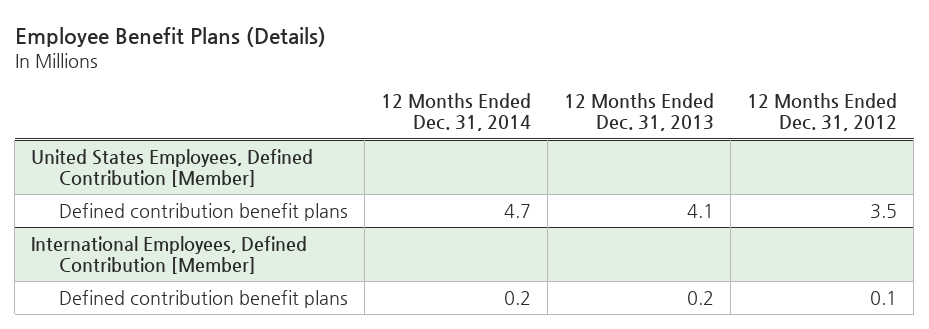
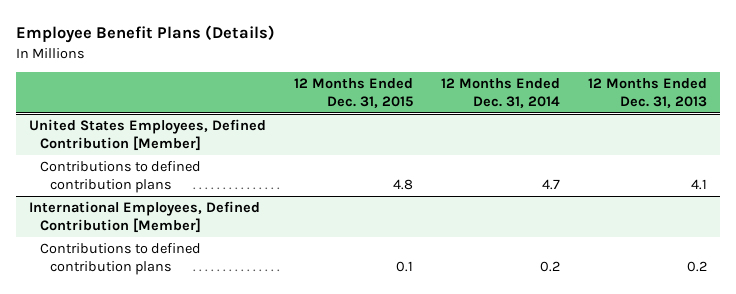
[747,93,898,132] 12 Months Ended Dec. 31, 2012 -> none
none -> [294,78,414,108] 12 Months Ended Dec. 31, 2015
[58,202,348,221] Defined contribution benefit plans -> [39,161,201,193] Contributions to defined contribution plans
[58,289,348,308] Defined contribution benefit plans -> [39,243,201,275] Contributions to defined contribution plans

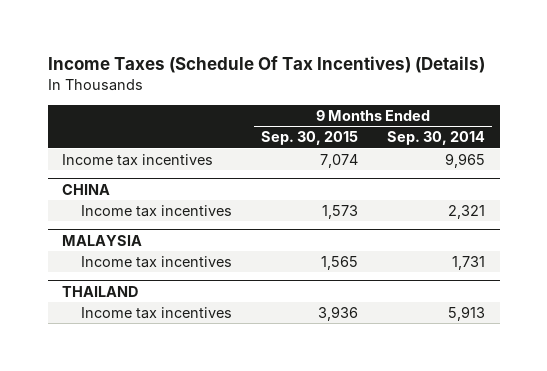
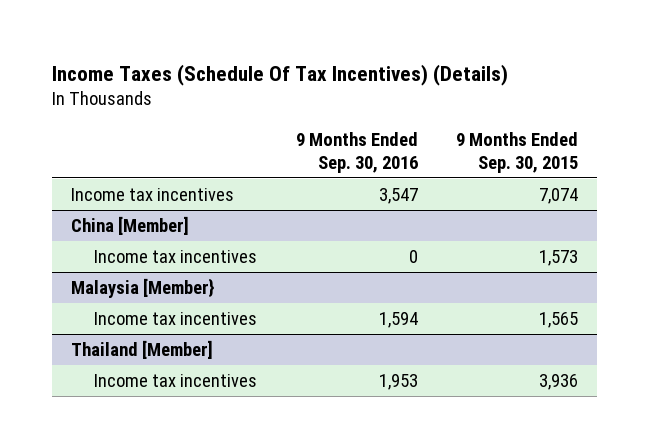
[387,131,486,146] Sep. 30, 2014 -> none
none -> [295,131,418,173] 9 Months Ended Sep. 30, 2016
[62,183,111,195] CHINA -> [71,215,190,235] China [Member]
[62,234,143,246] MALAYSIA -> [71,277,215,298] Malaysia [Member}
[62,285,139,297] THAILAND -> [71,339,214,359] Thailand [Member]

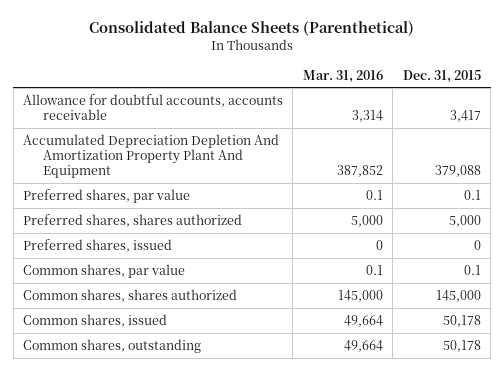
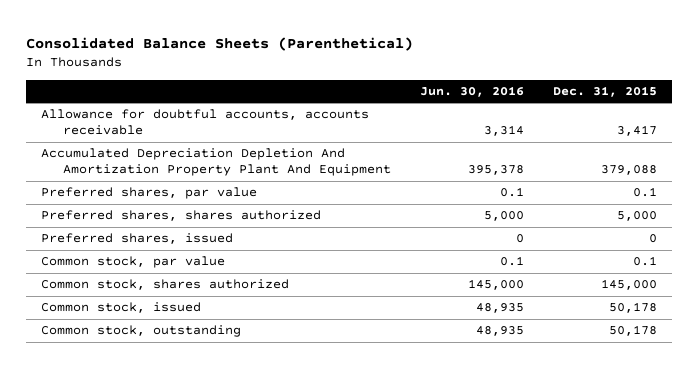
[302,69,383,83] Mar. 31, 2016 -> none
none -> [419,85,524,97] Jun. 30, 2016
[22,264,185,279] Common shares, par value -> [41,256,226,269] Common stock, par value
[22,289,237,303] Common shares, shares authorized -> [41,279,290,291] Common stock, shares authorized
[22,314,167,328] Common shares, issued -> [41,302,202,314] Common stock, issued
[22,339,201,354] Common shares, outstanding -> [41,325,242,338] Common stock, outstanding

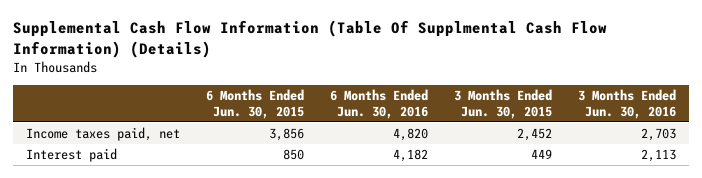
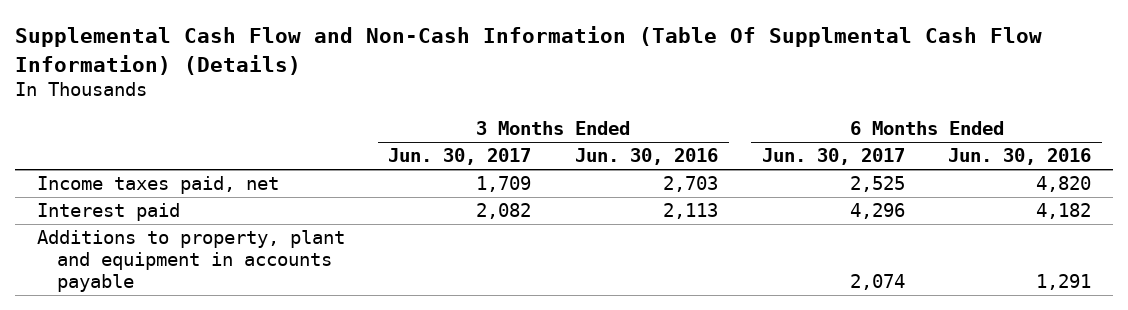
[12,20,607,58] Supplemental Cash Flow Information (Table Of Supplmental Cash Flow Information) (Details) -> [15,26,1043,75] Supplemental Cash Flow and Non-Cash Information (Table Of Supplmental Cash Flow Information) (Details)
[205,88,304,119] 6 Months Ended Jun. 30, 2015 -> none
[453,88,552,119] 3 Months Ended Jun. 30, 2015 -> none
none -> [388,148,532,166] Jun. 30, 2017
none -> [761,148,905,166] Jun. 30, 2017
none -> [36,230,345,292] Additions to property, plant and equipment in accounts payable

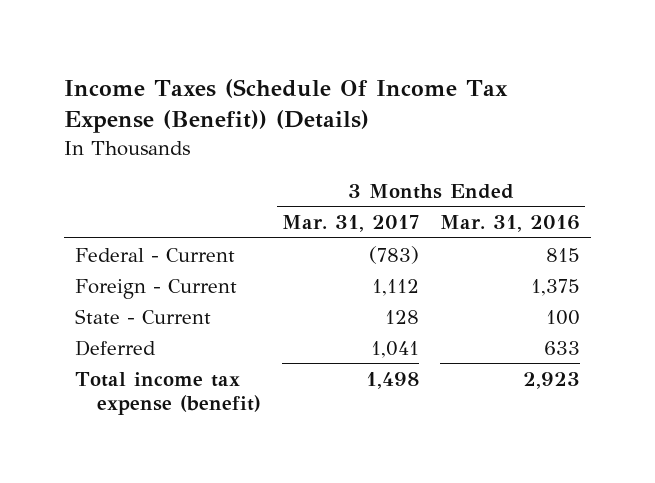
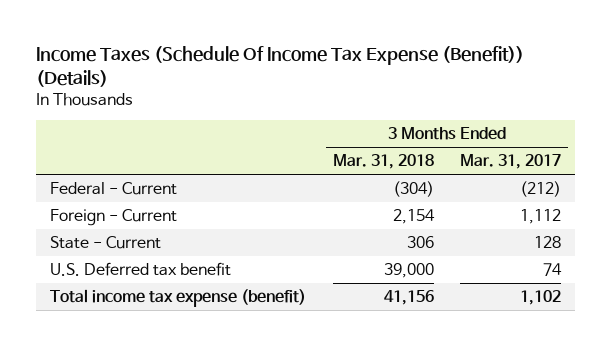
[440,215,581,233] Mar. 31, 2016 -> none
none -> [332,154,434,170] Mar. 31, 2018
[369,245,420,264] (783) -> [520,181,562,198] (212)
[74,339,156,356] Deferred -> [49,262,231,277] U.S. Deferred tax benefit
[371,340,420,358] 1,041 -> [543,263,563,277] 74
[366,371,420,389] 1,498 -> [520,290,562,306] 1,102

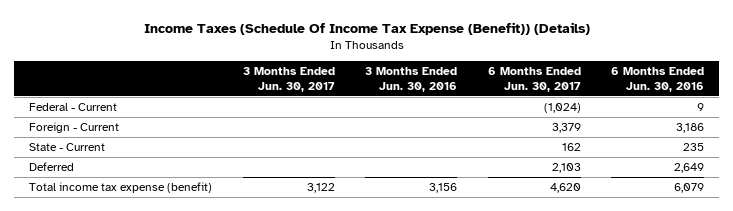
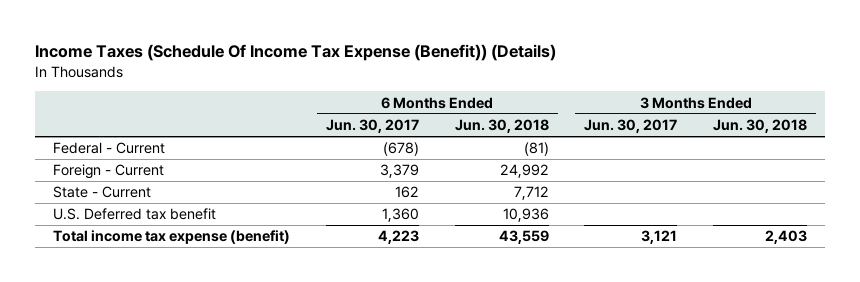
[365,67,458,92] 3 Months Ended Jun. 30, 2016 -> none
[611,67,705,92] 6 Months Ended Jun. 30, 2016 -> none
none -> [454,119,549,134] Jun. 30, 2018
none -> [713,119,808,134] Jun. 30, 2018
[543,103,581,114] (1,024) -> [382,142,419,157] (678)
[29,162,75,172] Deferred -> [52,208,216,221] U.S. Deferred tax benefit
[551,163,581,174] 2,103 -> [381,208,419,223] 1,360
[306,183,335,194] 3,122 -> [641,230,678,245] 3,121
[549,183,581,194] 4,620 -> [377,230,419,245] 4,223

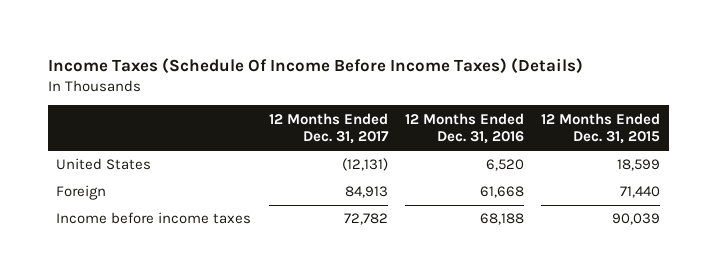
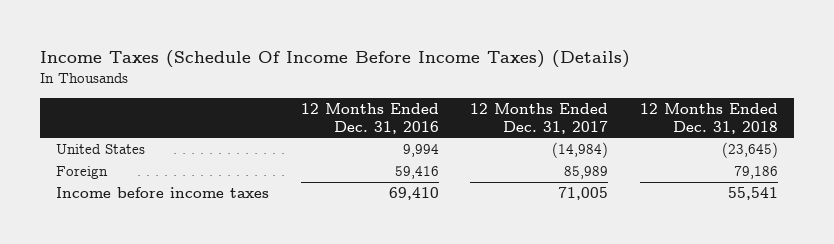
[541,112,661,145] 12 Months Ended Dec. 31, 2015 -> none
none -> [640,103,779,134] 12 Months Ended Dec. 31, 2018
[341,158,388,172] (12,131) -> [552,142,609,159] (14,984)
[486,159,525,172] 6,520 -> [402,144,439,158] 9,994
[344,186,388,199] 84,913 -> [564,166,609,180] 85,989
[480,186,525,199] 61,668 -> [394,166,439,180] 59,416
[343,213,388,226] 72,782 -> [558,187,609,201] 71,005
[480,213,525,226] 68,188 -> [388,187,439,201] 69,410

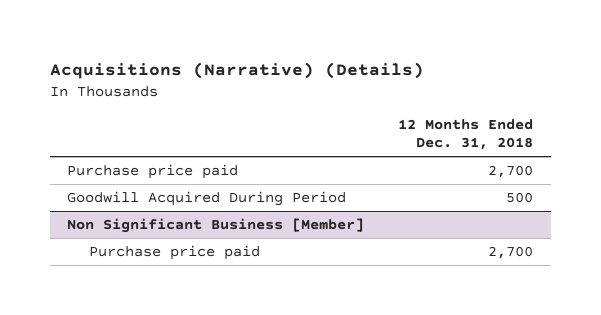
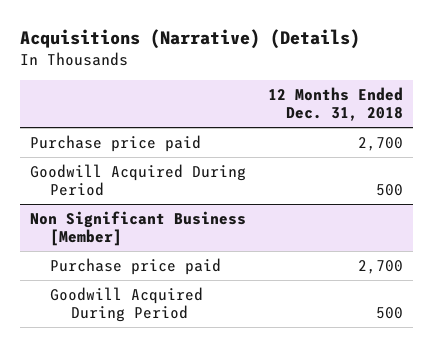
none -> [50,286,204,322] Goodwill Acquired During Period

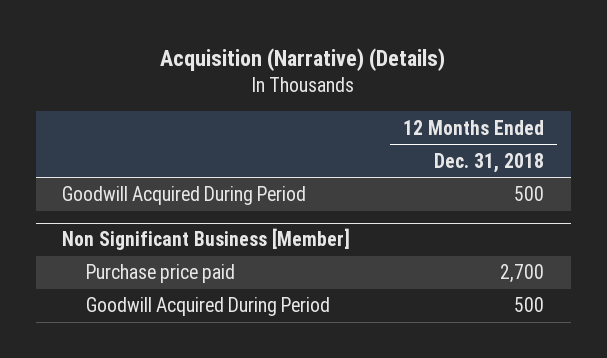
[19,28,360,49] Acquisitions (Narrative) (Details) -> [160,47,446,71] Acquisition (Narrative) (Details)
[30,134,202,152] Purchase price paid -> none

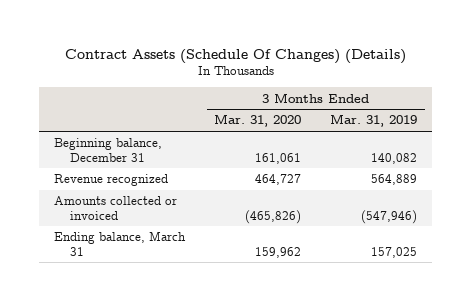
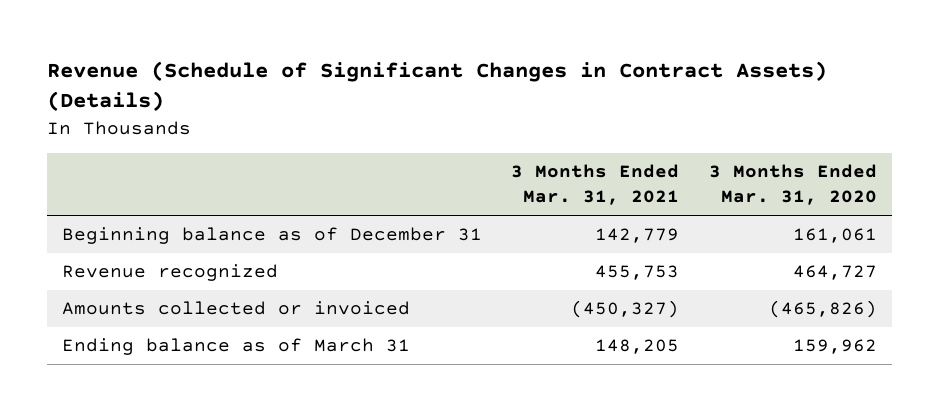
[64,48,406,64] Contract Assets (Schedule Of Changes) (Details) -> [47,61,828,112] Revenue (Schedule of Significant Changes in Contract Assets) (Details)
[330,114,418,128] Mar. 31, 2019 -> none
none -> [511,164,680,206] 3 Months Ended Mar. 31, 2021
[53,138,162,162] Beginning balance, December 31 -> [61,227,482,245] Beginning balance as of December 31
[53,231,186,256] Ending balance, March 31 -> [61,338,410,356] Ending balance as of March 31

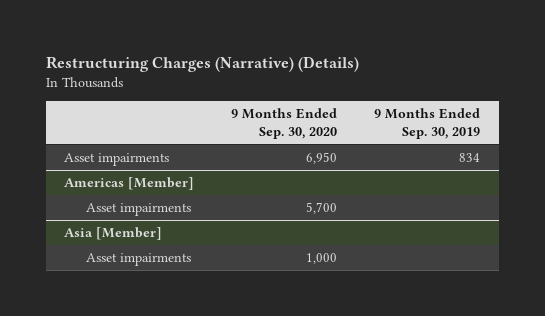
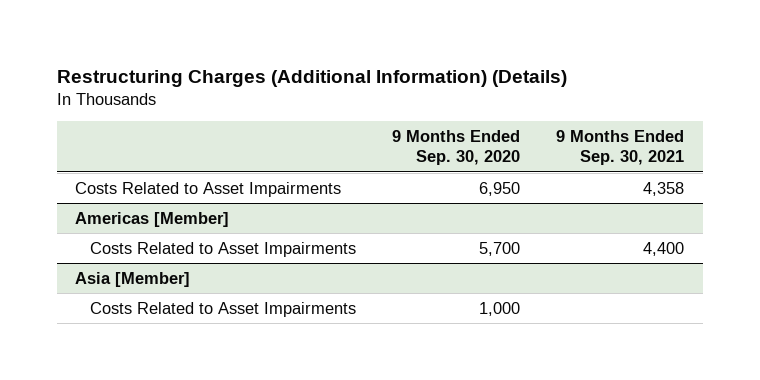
[46,55,360,72] Restructuring Charges (Narrative) (Details) -> [57,69,568,87] Restructuring Charges (Additional Information) (Details)
[374,107,481,139] 9 Months Ended Sep. 30, 2019 -> none
none -> [556,129,685,166] 9 Months Ended Sep. 30, 2021
[64,153,170,167] Asset impairments -> [75,181,342,197] Costs Related to Asset Impairments
[86,203,192,217] Asset impairments -> [90,241,357,257] Costs Related to Asset Impairments
[86,253,192,267] Asset impairments -> [90,301,357,317] Costs Related to Asset Impairments

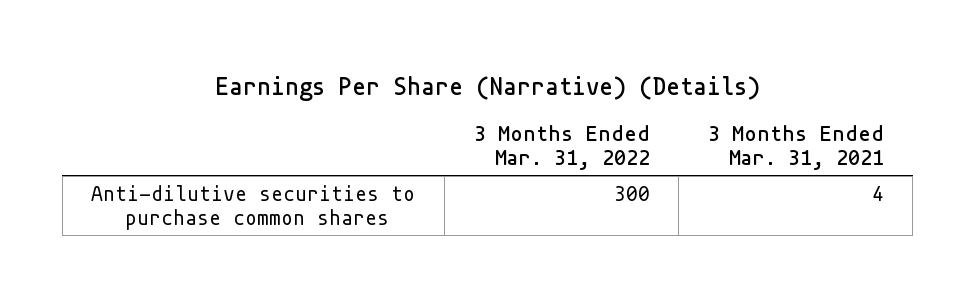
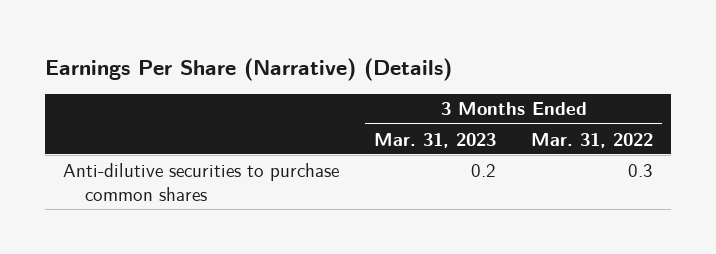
[707,124,884,171] 3 Months Ended Mar. 31, 2021 -> none
none -> [373,132,496,148] Mar. 31, 2023
[613,185,650,201] 300 -> [628,163,654,177] 0.3

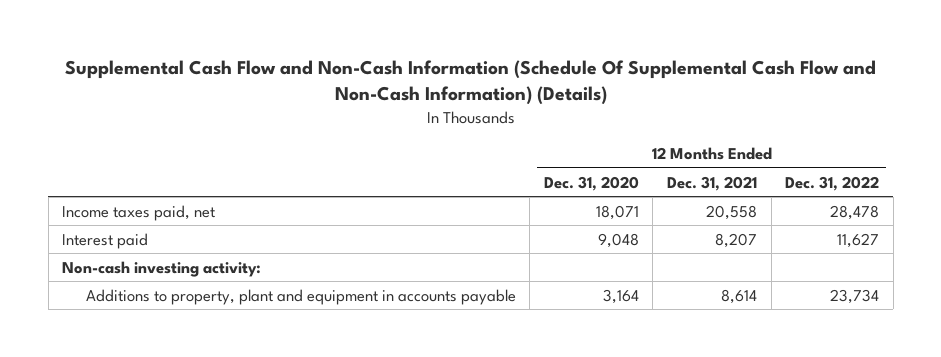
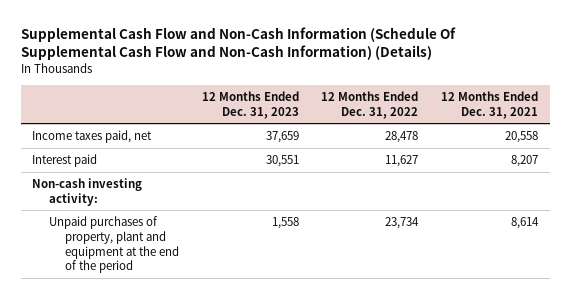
[543,175,639,191] Dec. 31, 2020 -> none
none -> [201,90,299,119] 12 Months Ended Dec. 31, 2023
[85,288,516,305] Additions to property, plant and equipment in accounts payable -> [48,216,179,274] Unpaid purchases of property, plant and equipment at the end of the period

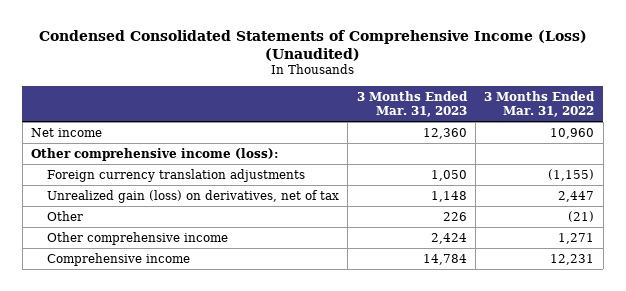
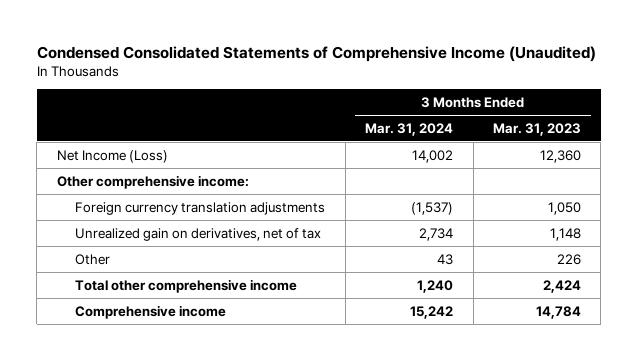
[38,29,587,61] Condensed Consolidated Statements of Comprehensive Income (Loss) (Unaudited) -> [36,45,596,62] Condensed Consolidated Statements of Comprehensive Income (Unaudited)
[484,90,596,118] 3 Months Ended Mar. 31, 2022 -> none
none -> [365,122,454,136] Mar. 31, 2024
[31,127,103,137] Net income -> [56,149,168,163] Net Income (Loss)
[31,147,279,161] Other comprehensive income (loss): -> [56,174,249,189] Other comprehensive income:
[46,189,339,203] Unrealized gain (loss) on derivatives, net of tax -> [75,227,322,241] Unrealized gain on derivatives, net of tax
[46,231,228,245] Other comprehensive income -> [75,278,298,293] Total other comprehensive income

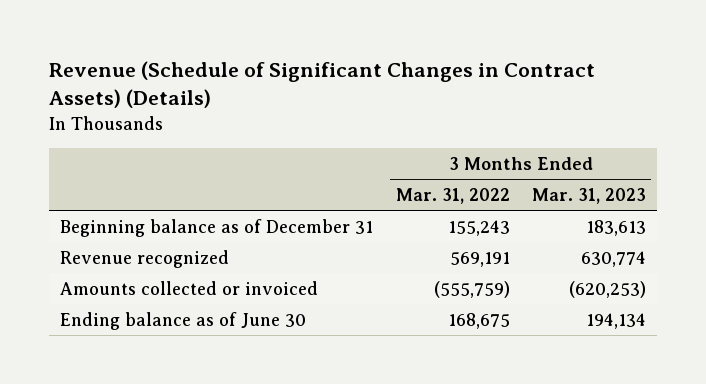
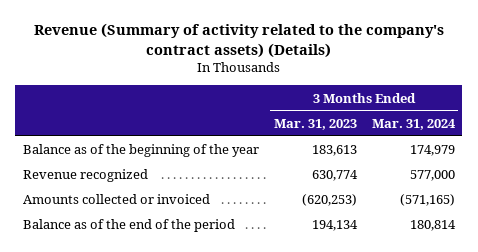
[49,61,596,109] Revenue (Schedule of Significant Changes in Contract Assets) (Details) -> [33,23,444,59] Revenue (Summary of activity related to the company's contract assets) (Details)
[395,188,510,205] Mar. 31, 2022 -> none
none -> [371,118,456,130] Mar. 31, 2024
[60,218,374,237] Beginning balance as of December 31 -> [22,144,259,158] Balance as of the beginning of the year
[60,311,307,330] Ending balance as of June 30 -> [22,219,235,233] Balance as of the end of the period

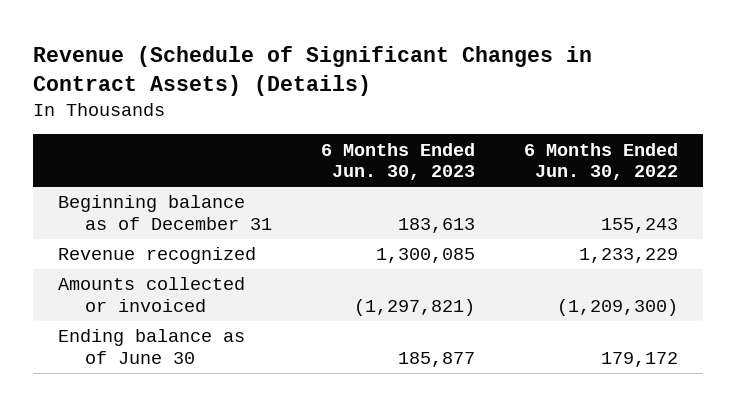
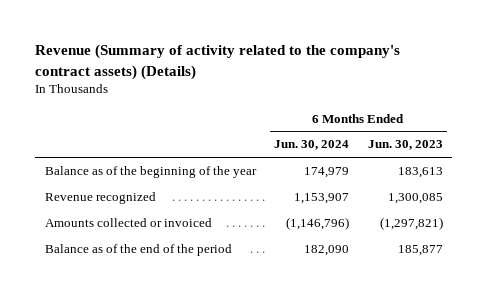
[33,46,593,96] Revenue (Schedule of Significant Changes in Contract Assets) (Details) -> [35,44,401,80] Revenue (Summary of activity related to the company's contract assets) (Details)
[523,142,678,181] 6 Months Ended Jun. 30, 2022 -> none
none -> [274,140,350,151] Jun. 30, 2024
[58,195,272,230] Beginning balance as of December 31 -> [44,165,257,178] Balance as of the beginning of the year
[58,329,246,364] Ending balance as of June 30 -> [44,243,232,256] Balance as of the end of the period

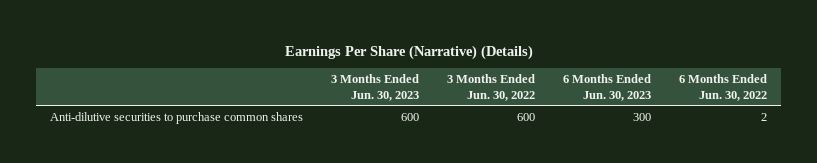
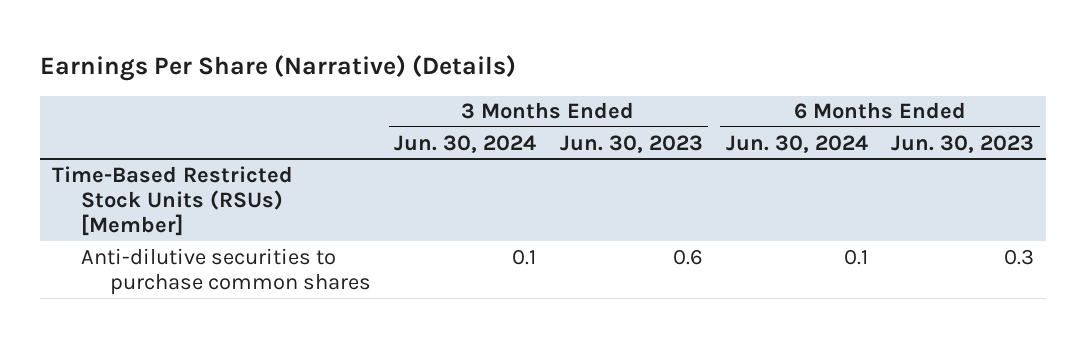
[447,74,536,101] 3 Months Ended Jun. 30, 2022 -> none
[679,74,768,101] 6 Months Ended Jun. 30, 2022 -> none
none -> [394,134,537,153] Jun. 30, 2024
none -> [725,134,868,153] Jun. 30, 2024
none -> [51,165,293,237] Time-Based Restricted Stock Units (RSUs) [Member]
[400,112,419,121] 600 -> [672,248,703,265] 0.6
[633,112,652,121] 300 -> [1004,248,1035,265] 0.3

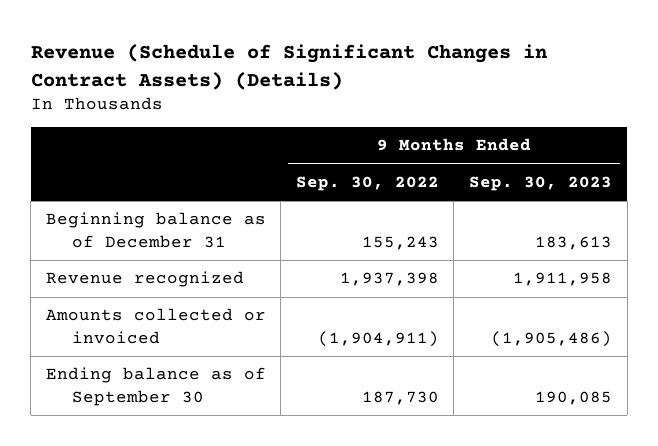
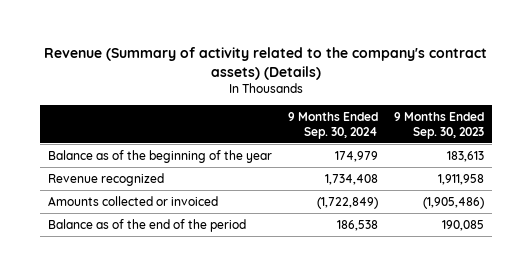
[30,44,547,90] Revenue (Schedule of Significant Changes in Contract Assets) (Details) -> [44,47,488,80] Revenue (Summary of activity related to the company's contract assets) (Details)
[295,176,439,192] Sep. 30, 2022 -> none
none -> [288,111,379,139] 9 Months Ended Sep. 30, 2024
[45,212,266,249] Beginning balance as of December 31 -> [47,149,272,163] Balance as of the beginning of the year
[45,367,266,407] Ending balance as of September 30 -> [47,218,246,232] Balance as of the end of the period

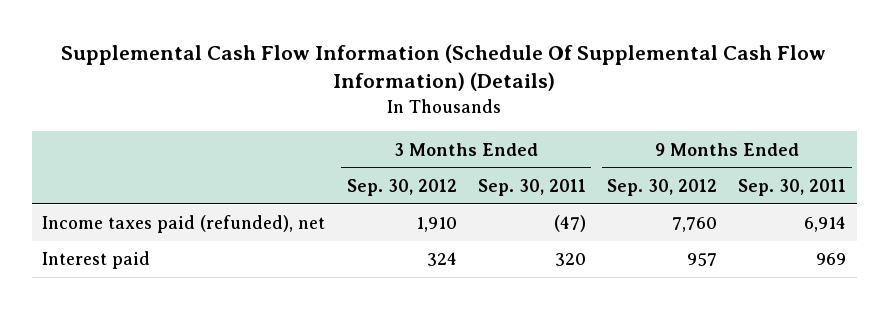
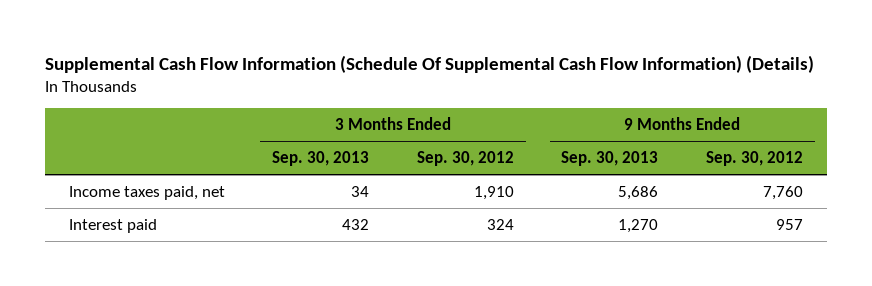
[477,178,586,196] Sep. 30, 2011 -> none
[738,178,847,196] Sep. 30, 2011 -> none
none -> [272,150,370,166] Sep. 30, 2013
none -> [561,150,659,166] Sep. 30, 2013
[42,215,326,234] Income taxes paid (refunded), net -> [68,185,225,200] Income taxes paid, net

